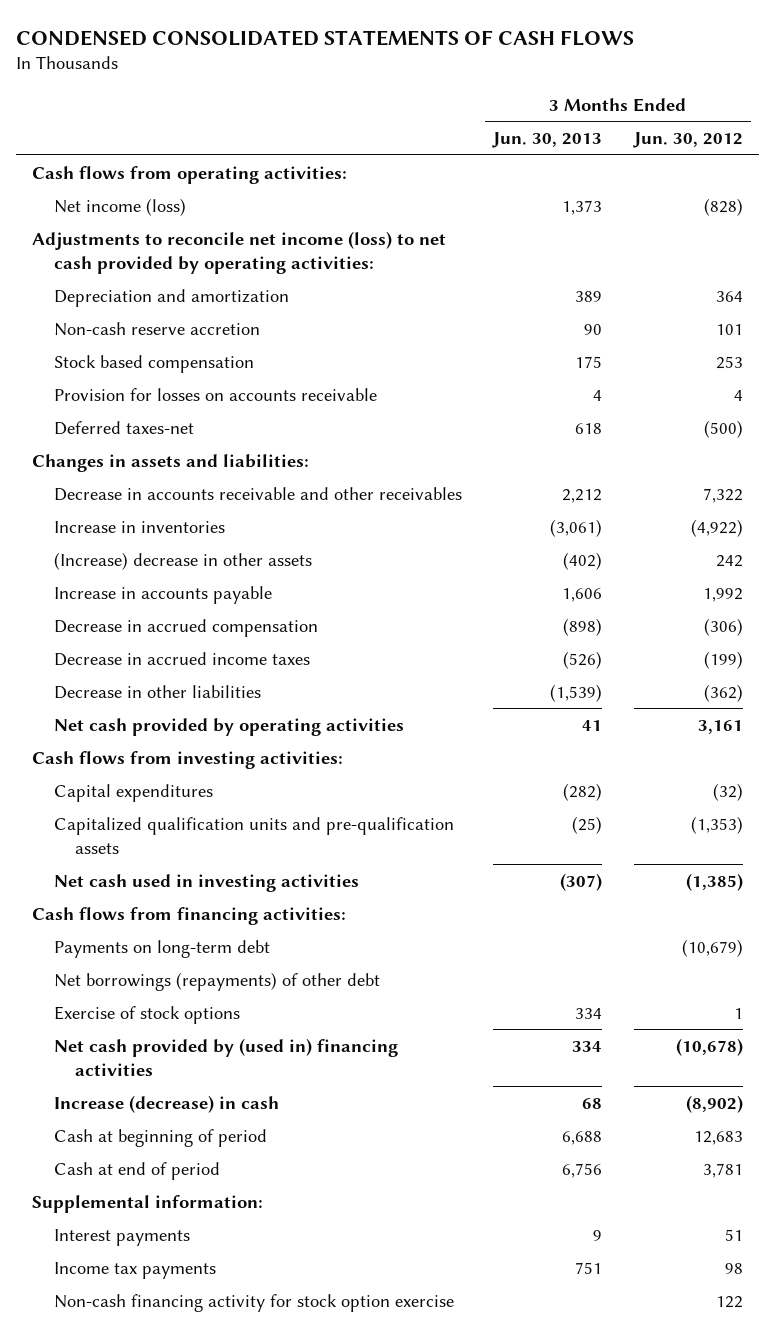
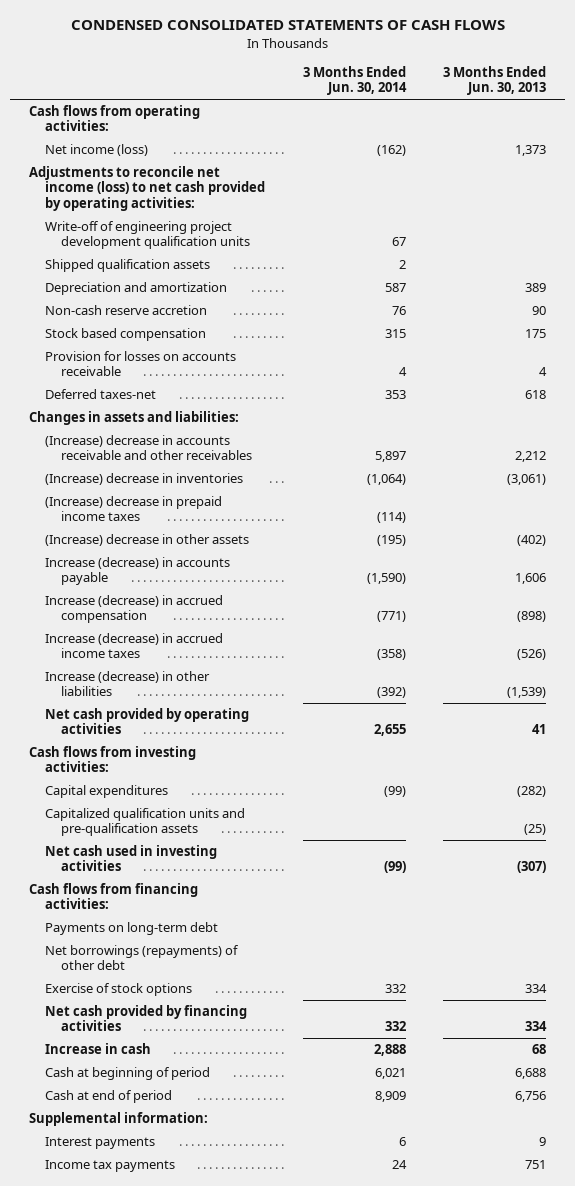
[633,131,744,148] Jun. 30, 2012 -> none
none -> [302,65,407,96] 3 Months Ended Jun. 30, 2014
none -> [45,221,251,250] Write-off of engineering project development qualification units
none -> [45,259,211,273] Shipped qualification assets
[53,486,462,501] Decrease in accounts receivable and other receivables -> [45,435,253,461] (Increase) decrease in accounts receivable and other receivables
[53,520,225,533] Increase in inventories -> [45,473,244,486] (Increase) decrease in inventories
none -> [45,496,223,522] (Increase) decrease in prepaid income taxes
[53,585,272,604] Increase in accounts payable -> [45,557,231,586] Increase (decrease) in accounts payable
[53,618,318,637] Decrease in accrued compensation -> [45,595,224,624] Increase (decrease) in accrued compensation
[53,651,310,666] Decrease in accrued income taxes -> [45,633,224,659] Increase (decrease) in accrued income taxes
[53,684,261,699] Decrease in other liabilities -> [45,671,211,697] Increase (decrease) in other liabilities
[53,1037,398,1076] Net cash provided by (used in) financing activities -> [45,1005,248,1032] Net cash provided by financing activities
[53,1094,279,1113] Increase (decrease) in cash -> [45,1043,152,1055] Increase in cash
[53,1293,454,1312] Non-cash financing activity for stock option exercise -> none

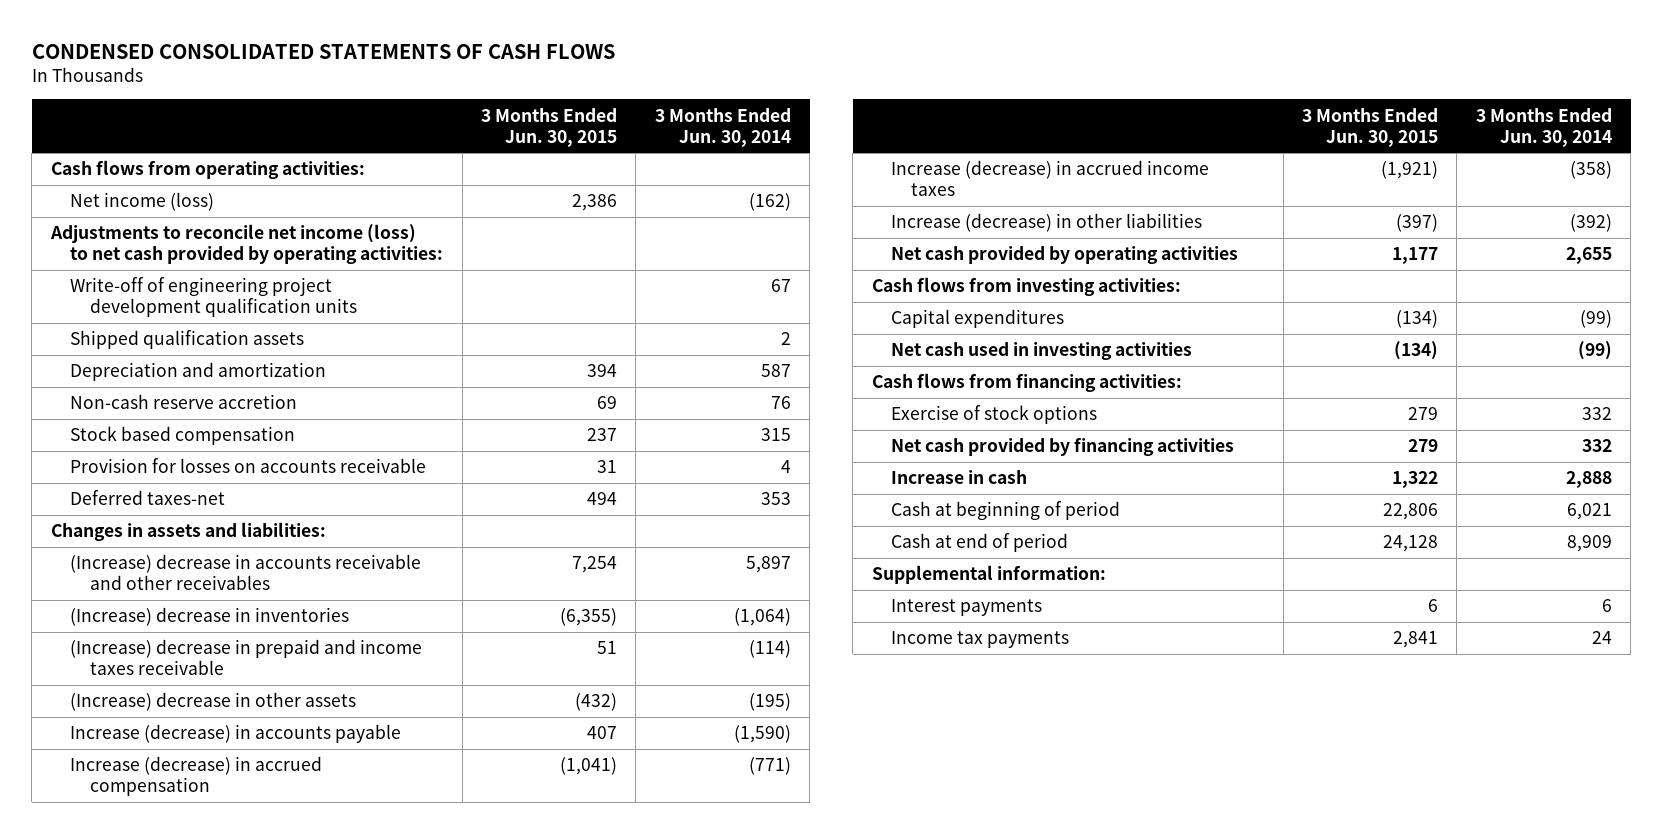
[442,65,546,96] 3 Months Ended Jun. 30, 2013 -> none
none -> [480,107,617,147] 3 Months Ended Jun. 30, 2015
[45,496,223,522] (Increase) decrease in prepaid income taxes -> [70,639,423,676] (Increase) decrease in prepaid and income taxes receivable
[45,808,246,837] Capitalized qualification units and pre-qualification assets -> none
[45,922,219,936] Payments on long-term debt -> none
[45,945,240,971] Net borrowings (repayments) of other debt -> none

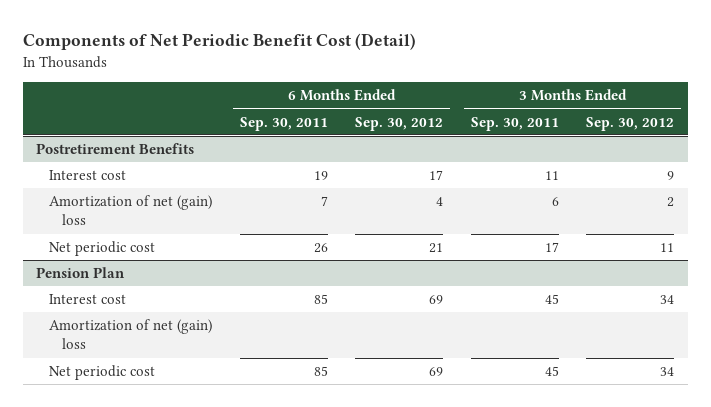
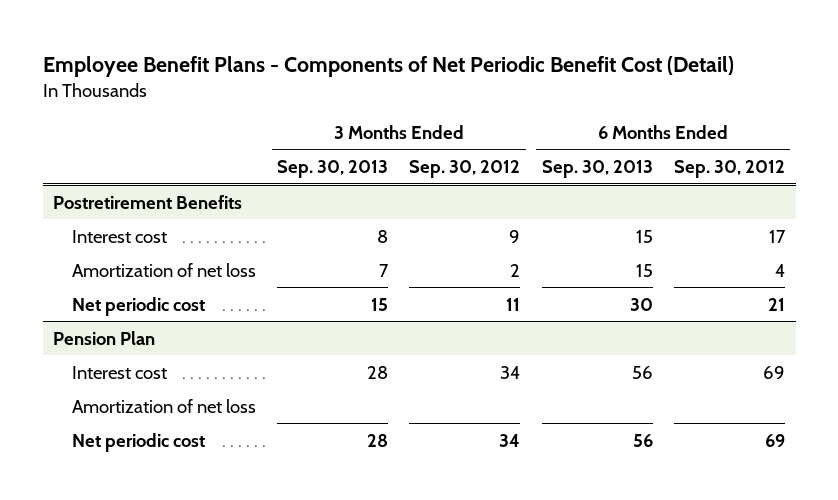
[22,33,416,51] Components of Net Periodic Benefit Cost (Detail) -> [42,55,734,77] Employee Benefit Plans - Components of Net Periodic Benefit Cost (Detail)
[239,116,328,131] Sep. 30, 2011 -> none
[470,116,559,131] Sep. 30, 2011 -> none
none -> [276,160,388,179] Sep. 30, 2013
none -> [541,160,653,179] Sep. 30, 2013
[49,195,213,226] Amortization of net (gain) loss -> [71,262,256,277] Amortization of net loss
[49,319,213,350] Amortization of net (gain) loss -> [71,398,256,413] Amortization of net loss

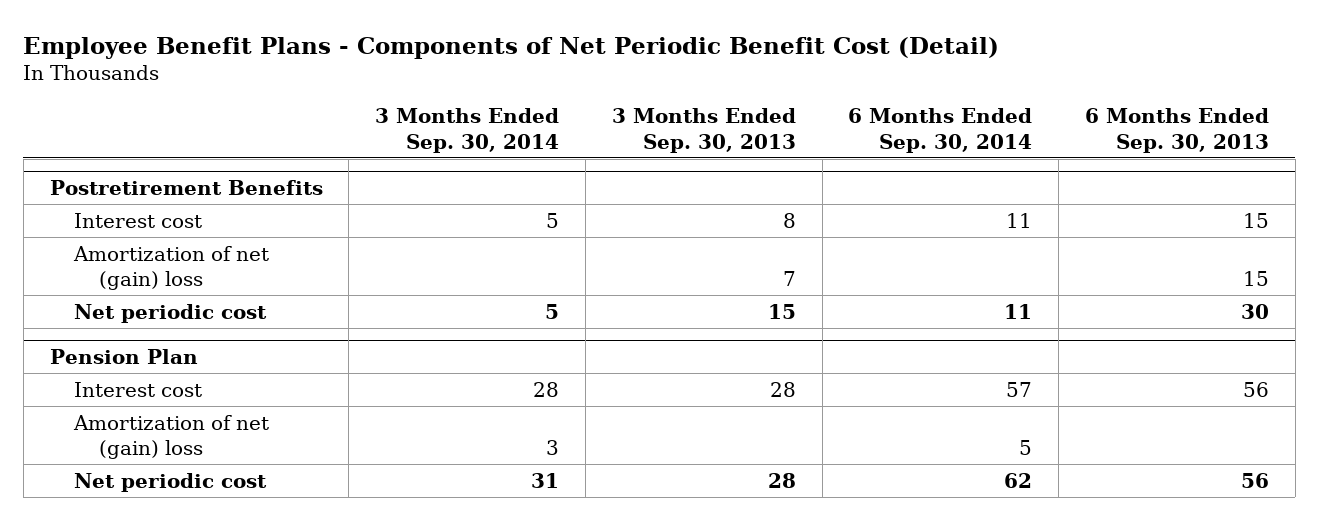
[409,160,521,179] Sep. 30, 2012 -> none
[674,160,786,179] Sep. 30, 2012 -> none
none -> [375,108,560,153] 3 Months Ended Sep. 30, 2014
none -> [848,108,1033,153] 6 Months Ended Sep. 30, 2014
[71,262,256,277] Amortization of net loss -> [73,245,270,290] Amortization of net (gain) loss
[71,398,256,413] Amortization of net loss -> [73,414,270,459] Amortization of net (gain) loss

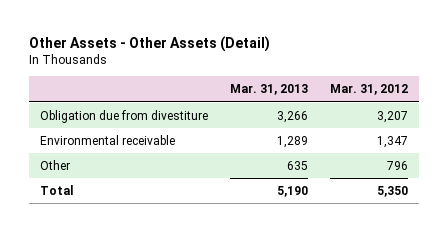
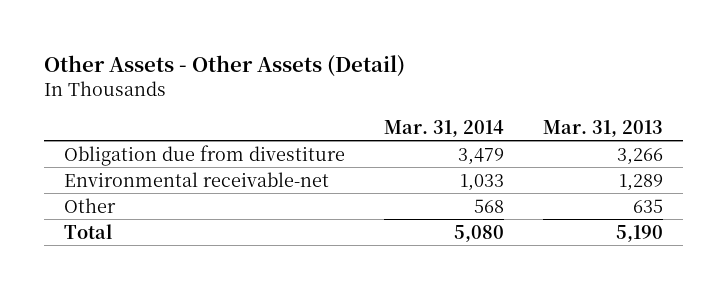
[329,84,408,96] Mar. 31, 2012 -> none
none -> [383,119,504,137] Mar. 31, 2014
[39,134,175,145] Environmental receivable -> [63,171,329,187] Environmental receivable-net

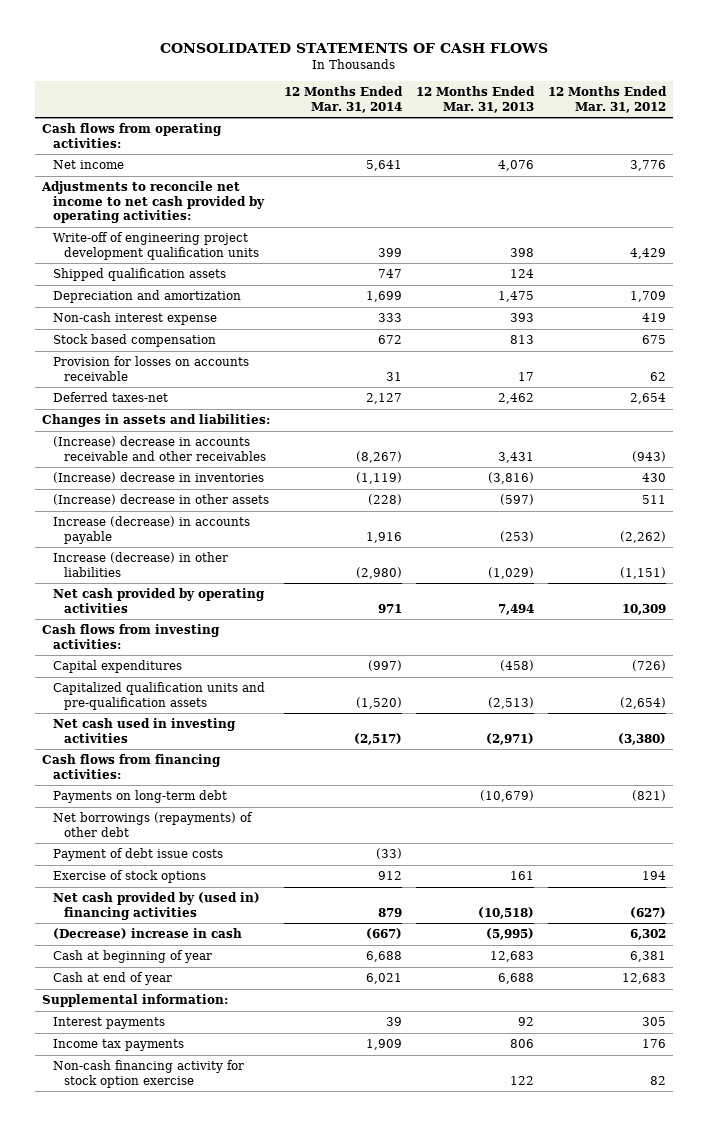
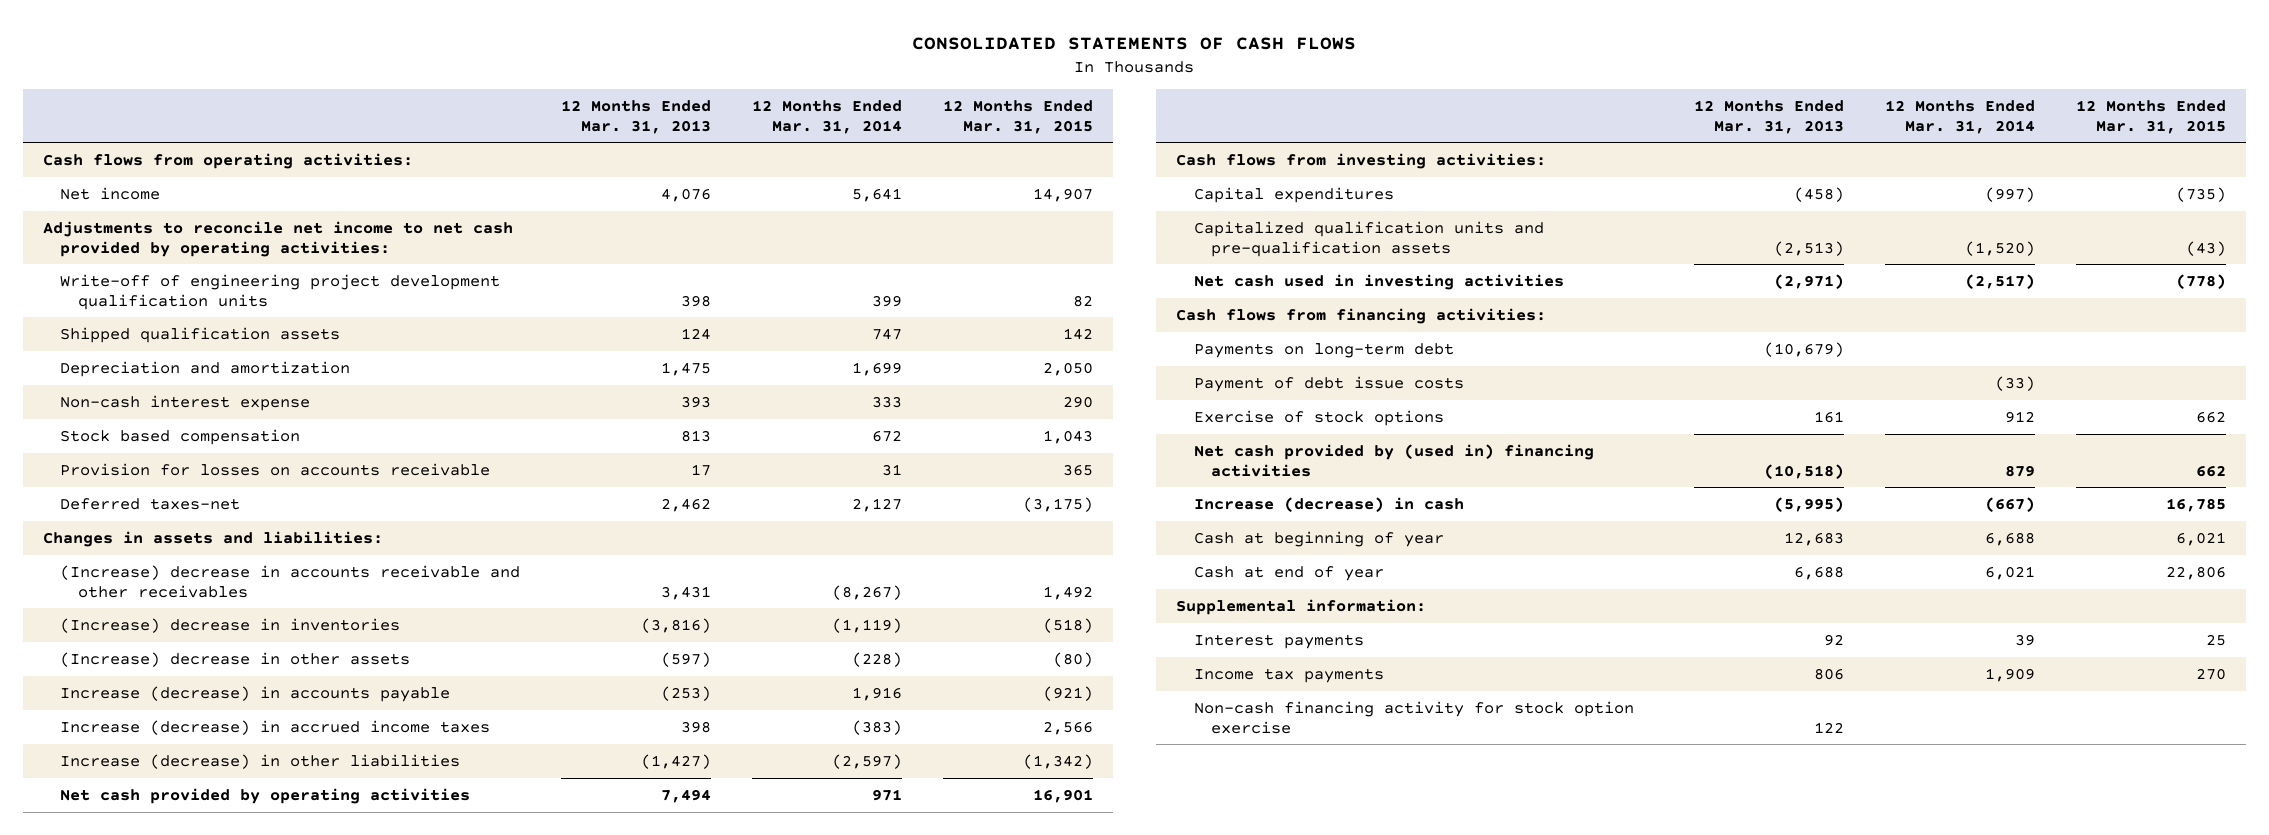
[548,86,668,113] 12 Months Ended Mar. 31, 2012 -> none
none -> [942,99,1093,134] 12 Months Ended Mar. 31, 2015
none -> [60,719,491,735] Increase (decrease) in accrued income taxes
[356,566,403,579] (2,980) -> [831,753,902,769] (2,597)
[488,566,535,579] (1,029) -> [641,753,712,769] (1,427)
[53,812,254,837] Net borrowings (repayments) of other debt -> none
[53,928,243,940] (Decrease) increase in cash -> [1193,496,1464,512] Increase (decrease) in cash

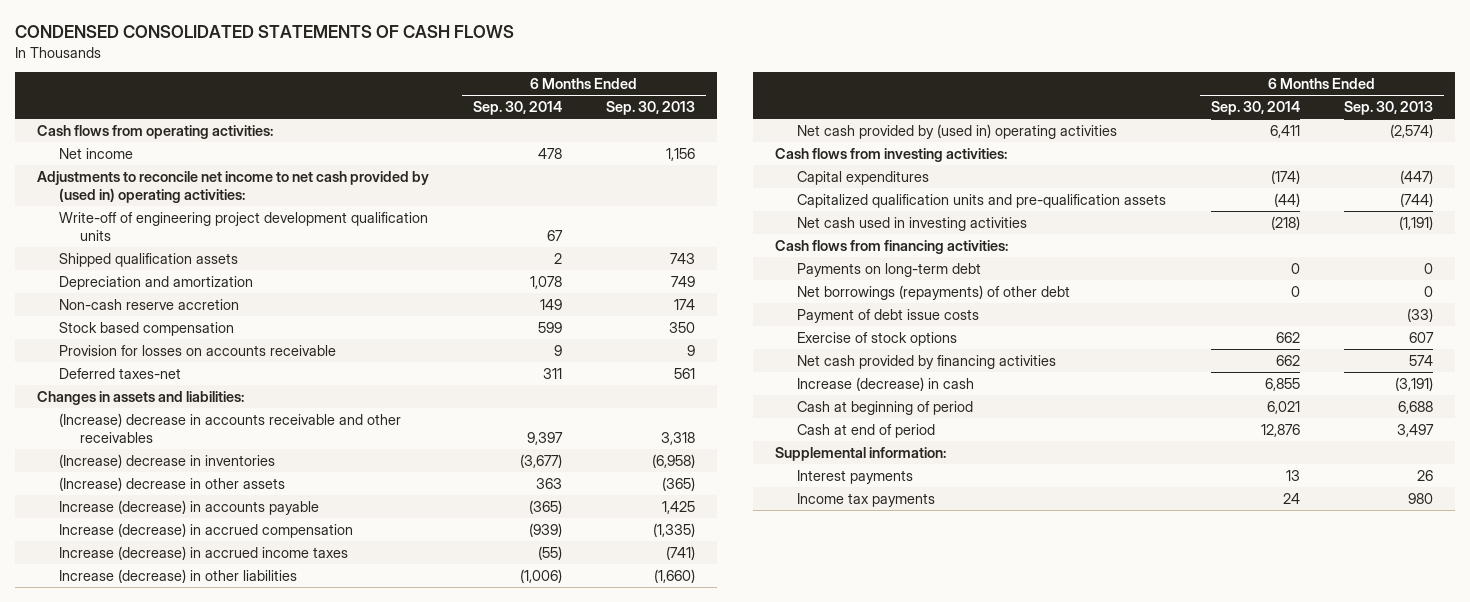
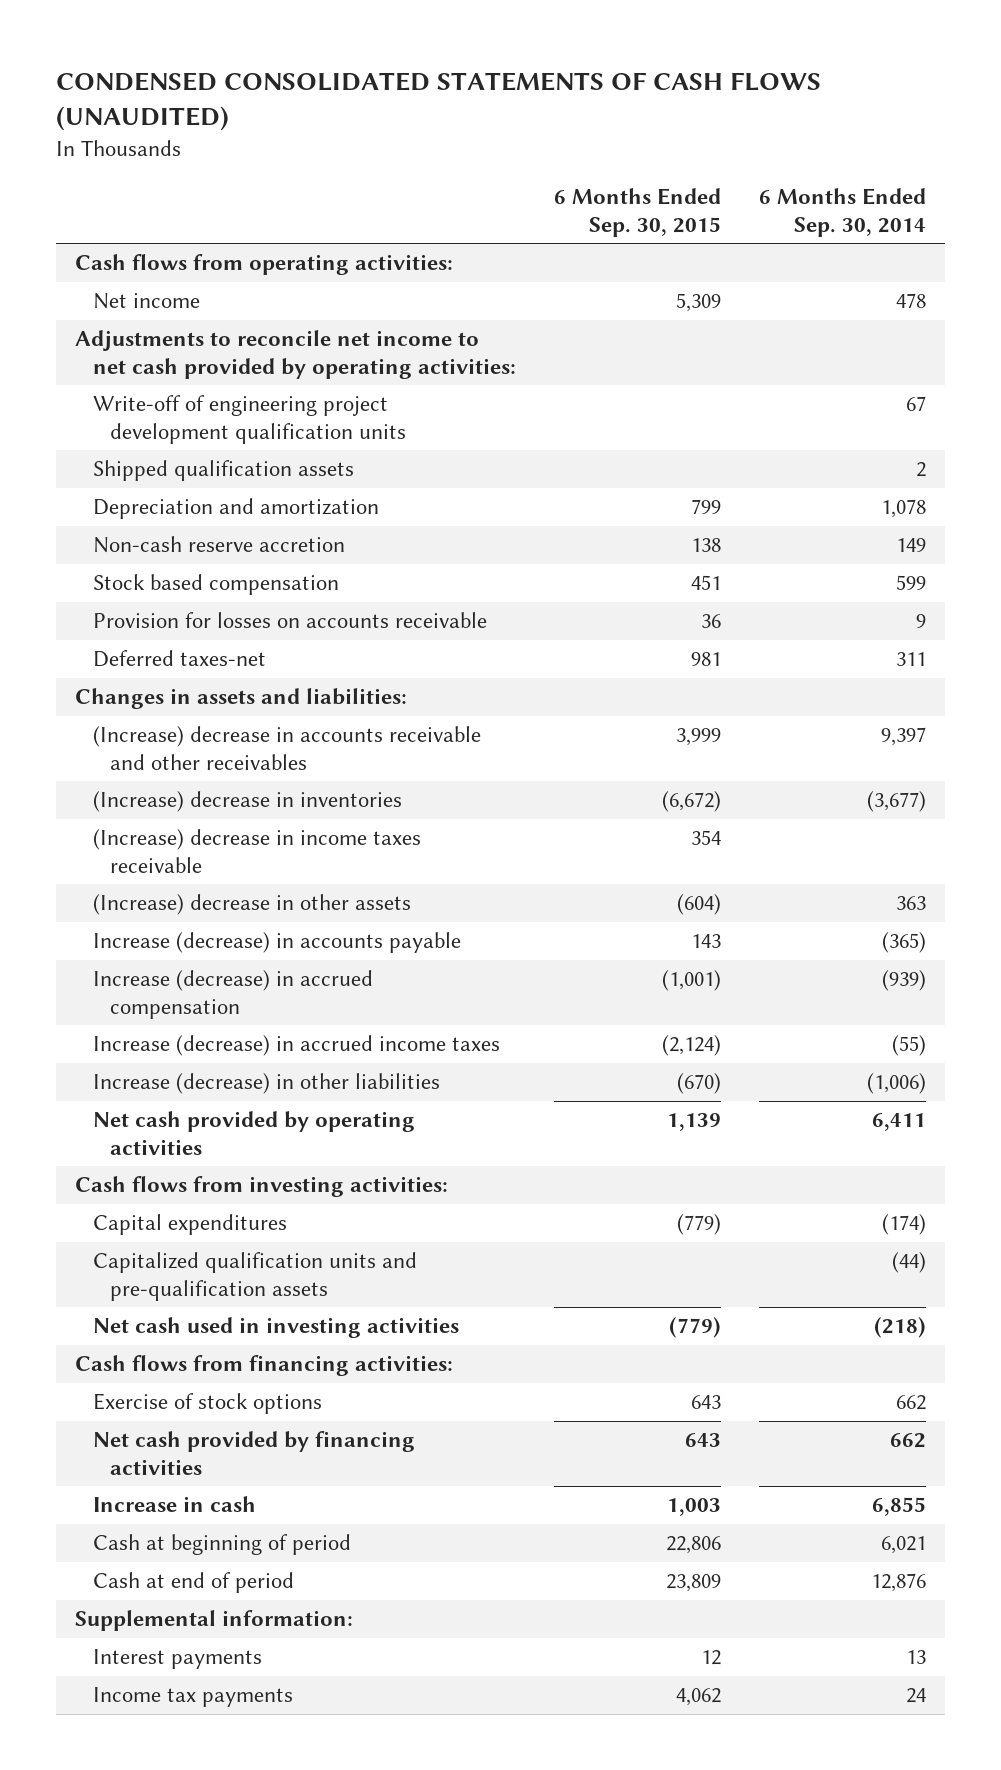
[15,25,515,39] CONDENSED CONSOLIDATED STATEMENTS OF CASH FLOWS -> [55,72,821,132] CONDENSED CONSOLIDATED STATEMENTS OF CASH FLOWS (UNAUDITED)
[606,101,696,116] Sep. 30, 2013 -> none
none -> [553,188,721,237] 6 Months Ended Sep. 30, 2015
[37,170,430,203] Adjustments to reconcile net income to net cash provided by (used in) operating activities: -> [74,330,516,379] Adjustments to reconcile net income to net cash provided by operating activities:
none -> [92,829,421,873] (Increase) decrease in income taxes receivable
[796,123,1117,139] Net cash provided by (used in) operating activities -> [92,1111,415,1155] Net cash provided by operating activities
[796,262,981,277] Payments on long-term debt -> none
[796,284,1070,300] Net borrowings (repayments) of other debt -> none
[796,308,979,323] Payment of debt issue costs -> none
[796,376,974,391] Increase (decrease) in cash -> [92,1496,256,1513] Increase in cash

